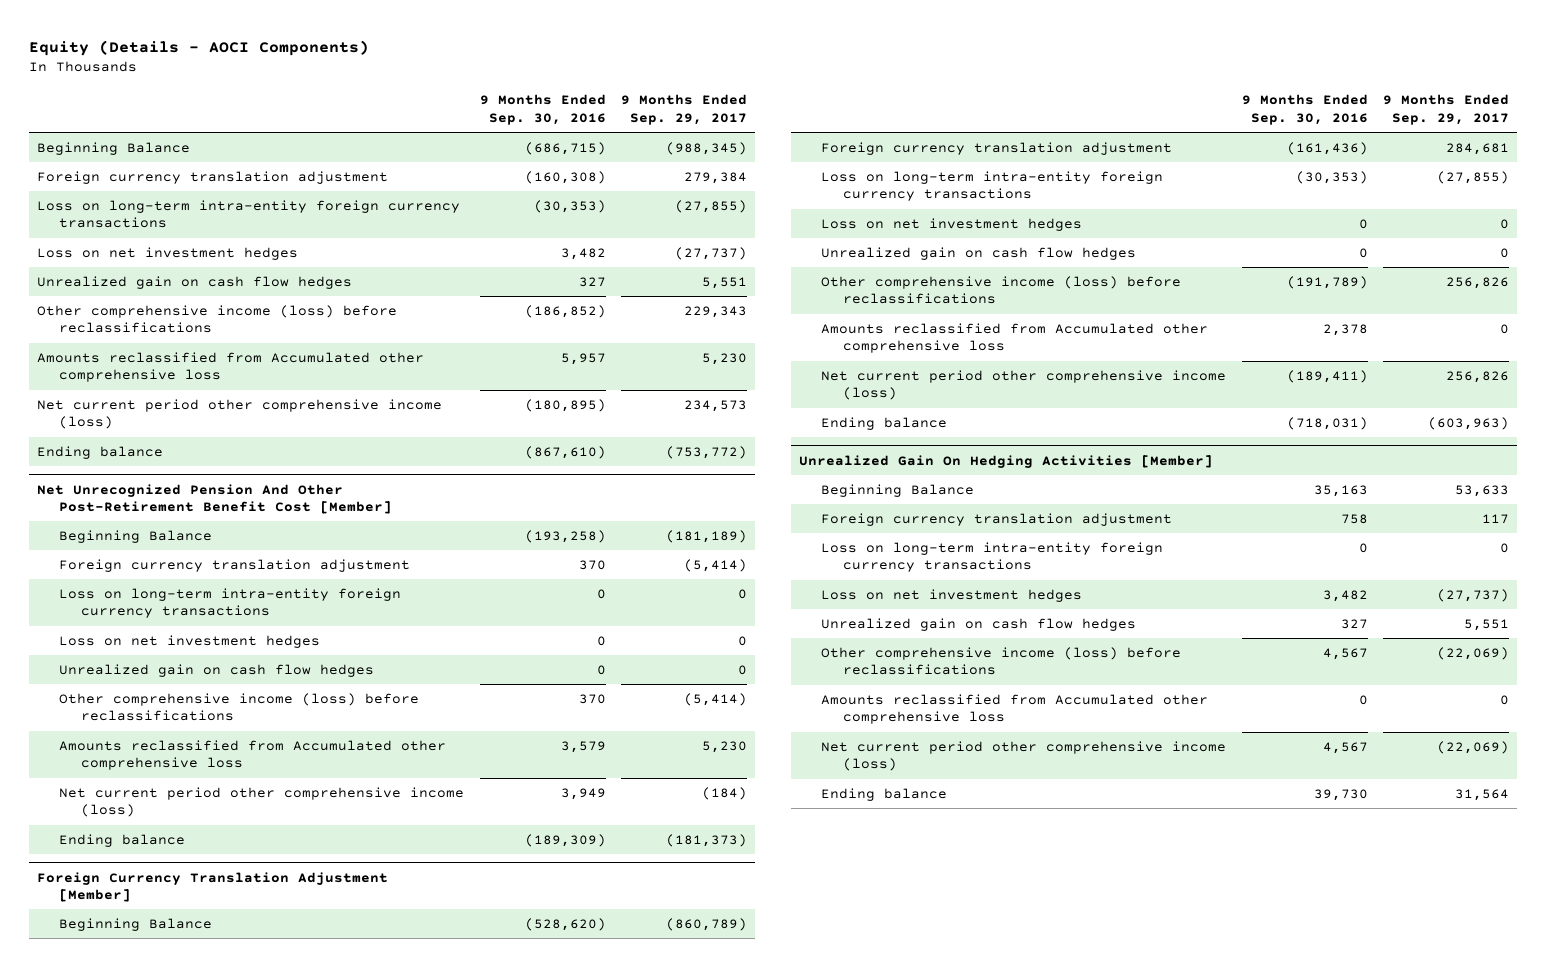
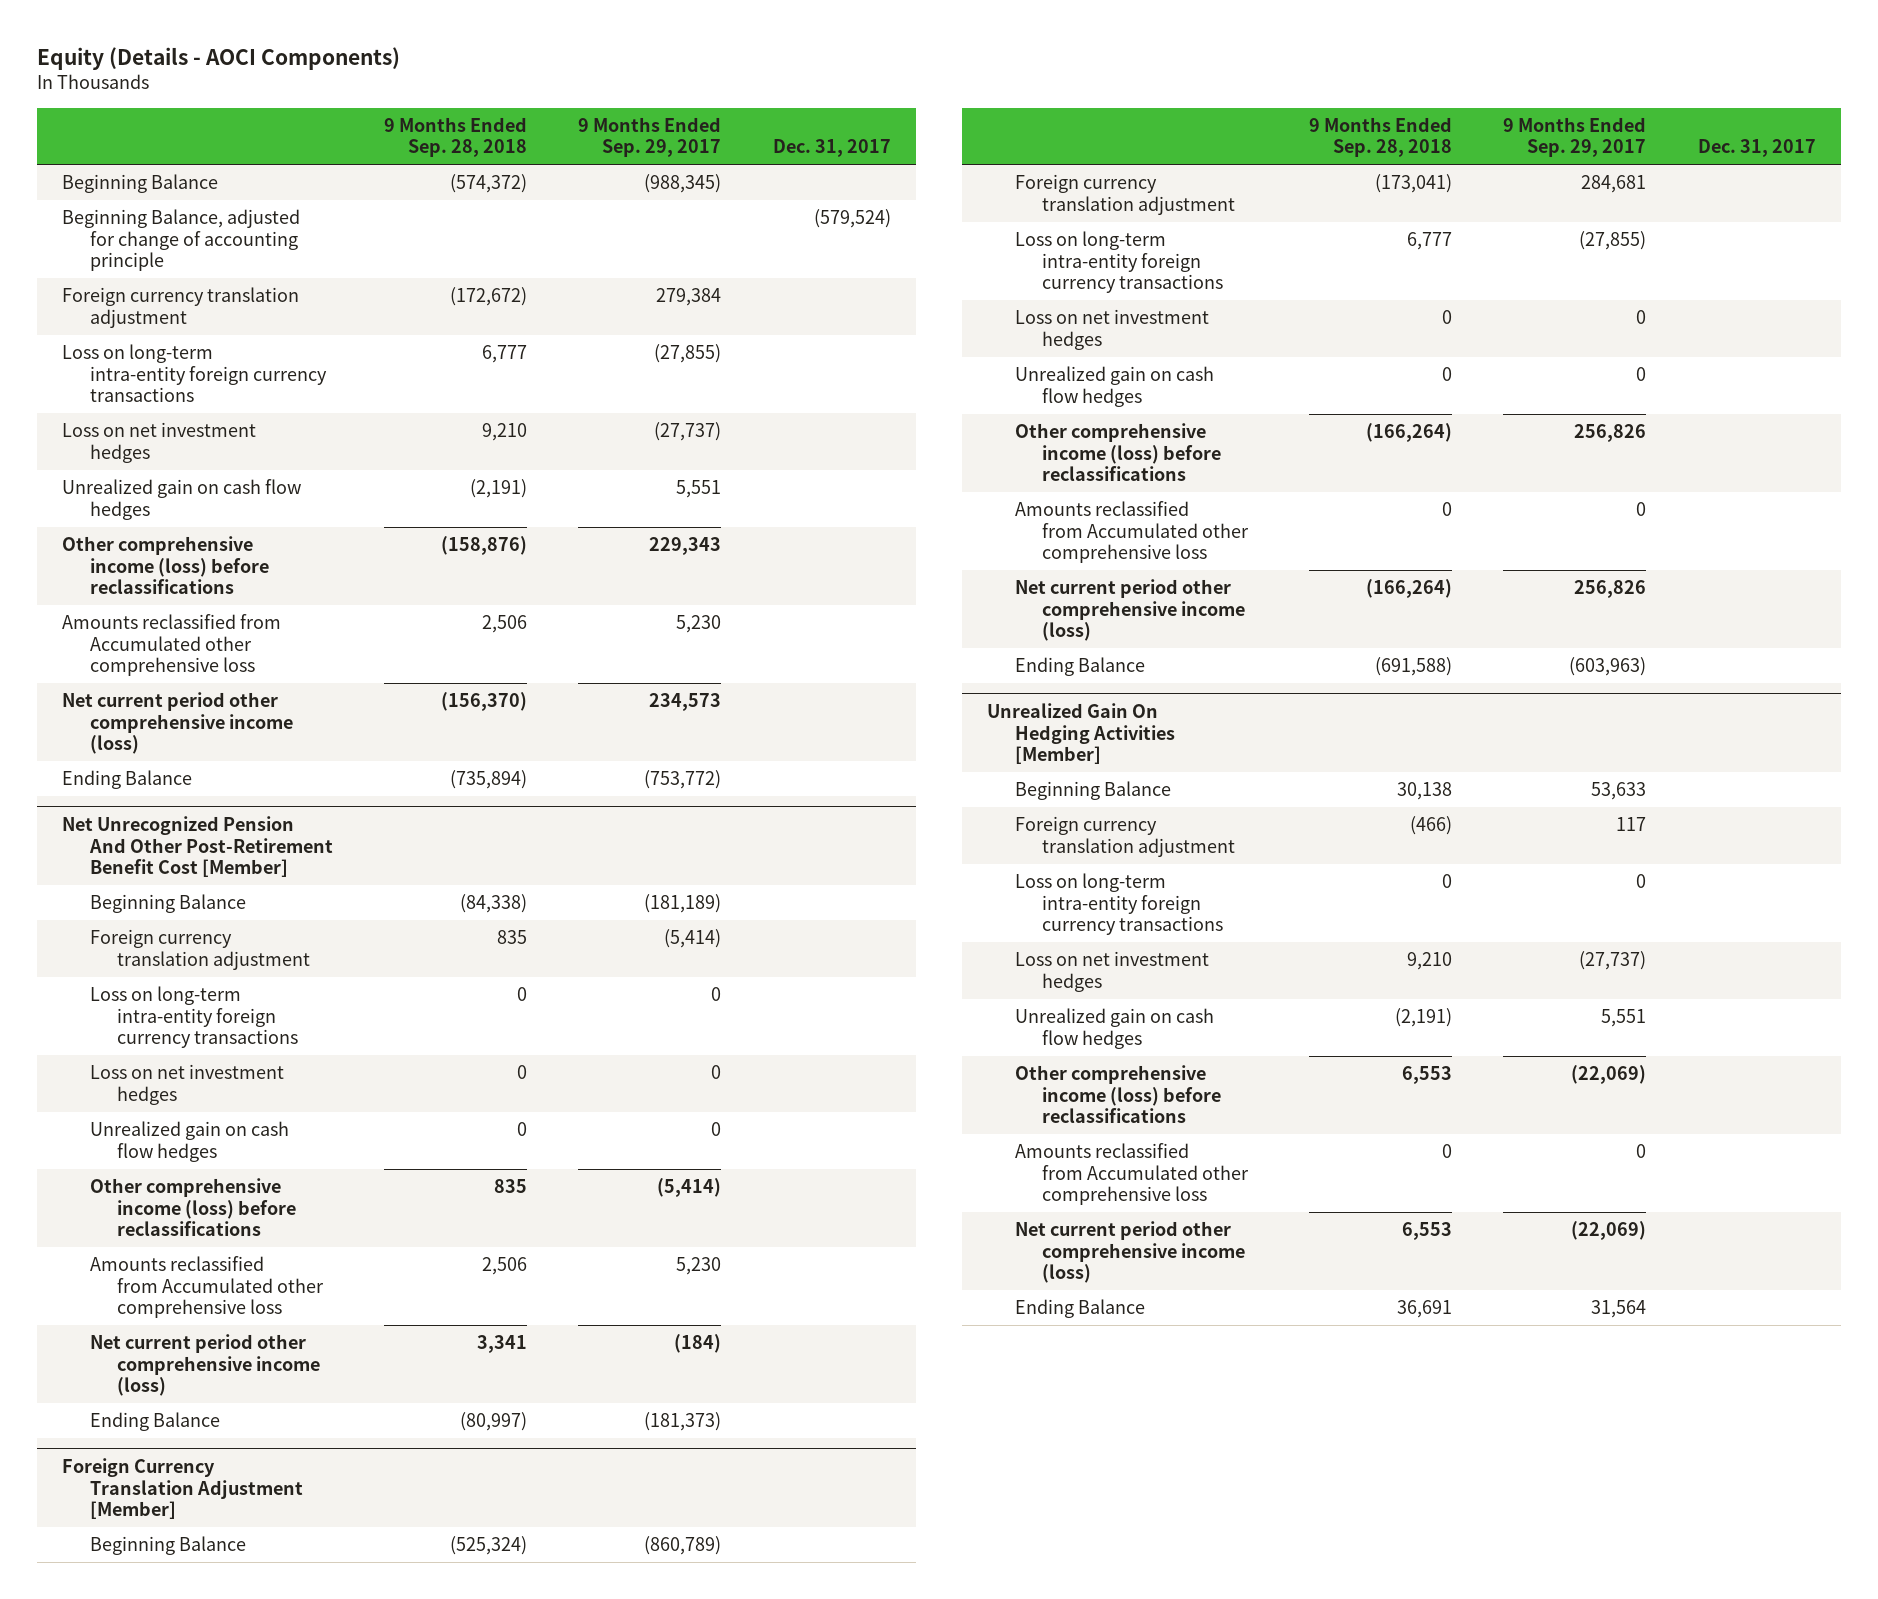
[479,94,606,125] 9 Months Ended Sep. 30, 2016 -> none
none -> [383,116,527,158] 9 Months Ended Sep. 28, 2018
none -> [772,139,891,158] Dec. 31, 2017
none -> [62,209,301,272] Beginning Balance, adjusted for change of accounting principle
[36,445,163,459] Ending balance -> [62,770,193,790] Ending Balance
[59,833,186,847] Ending balance -> [89,1412,220,1432] Ending Balance
[821,416,948,430] Ending balance -> [1014,657,1145,677] Ending Balance
[821,787,948,801] Ending balance -> [1014,1299,1145,1319] Ending Balance

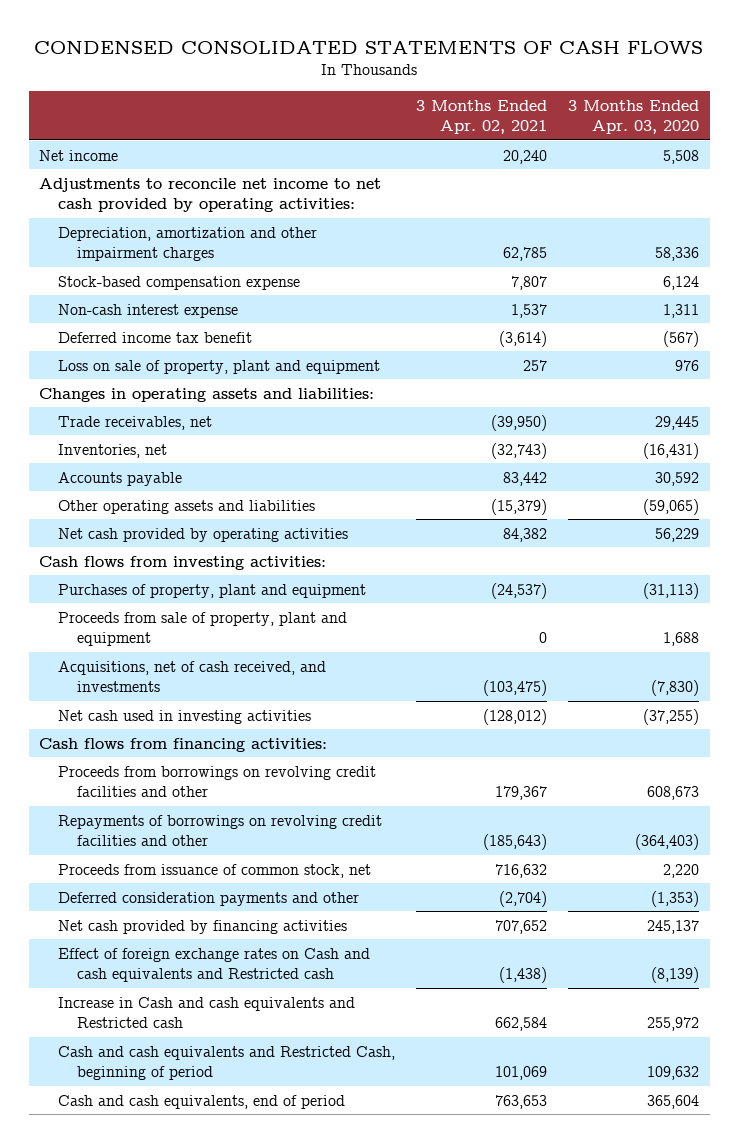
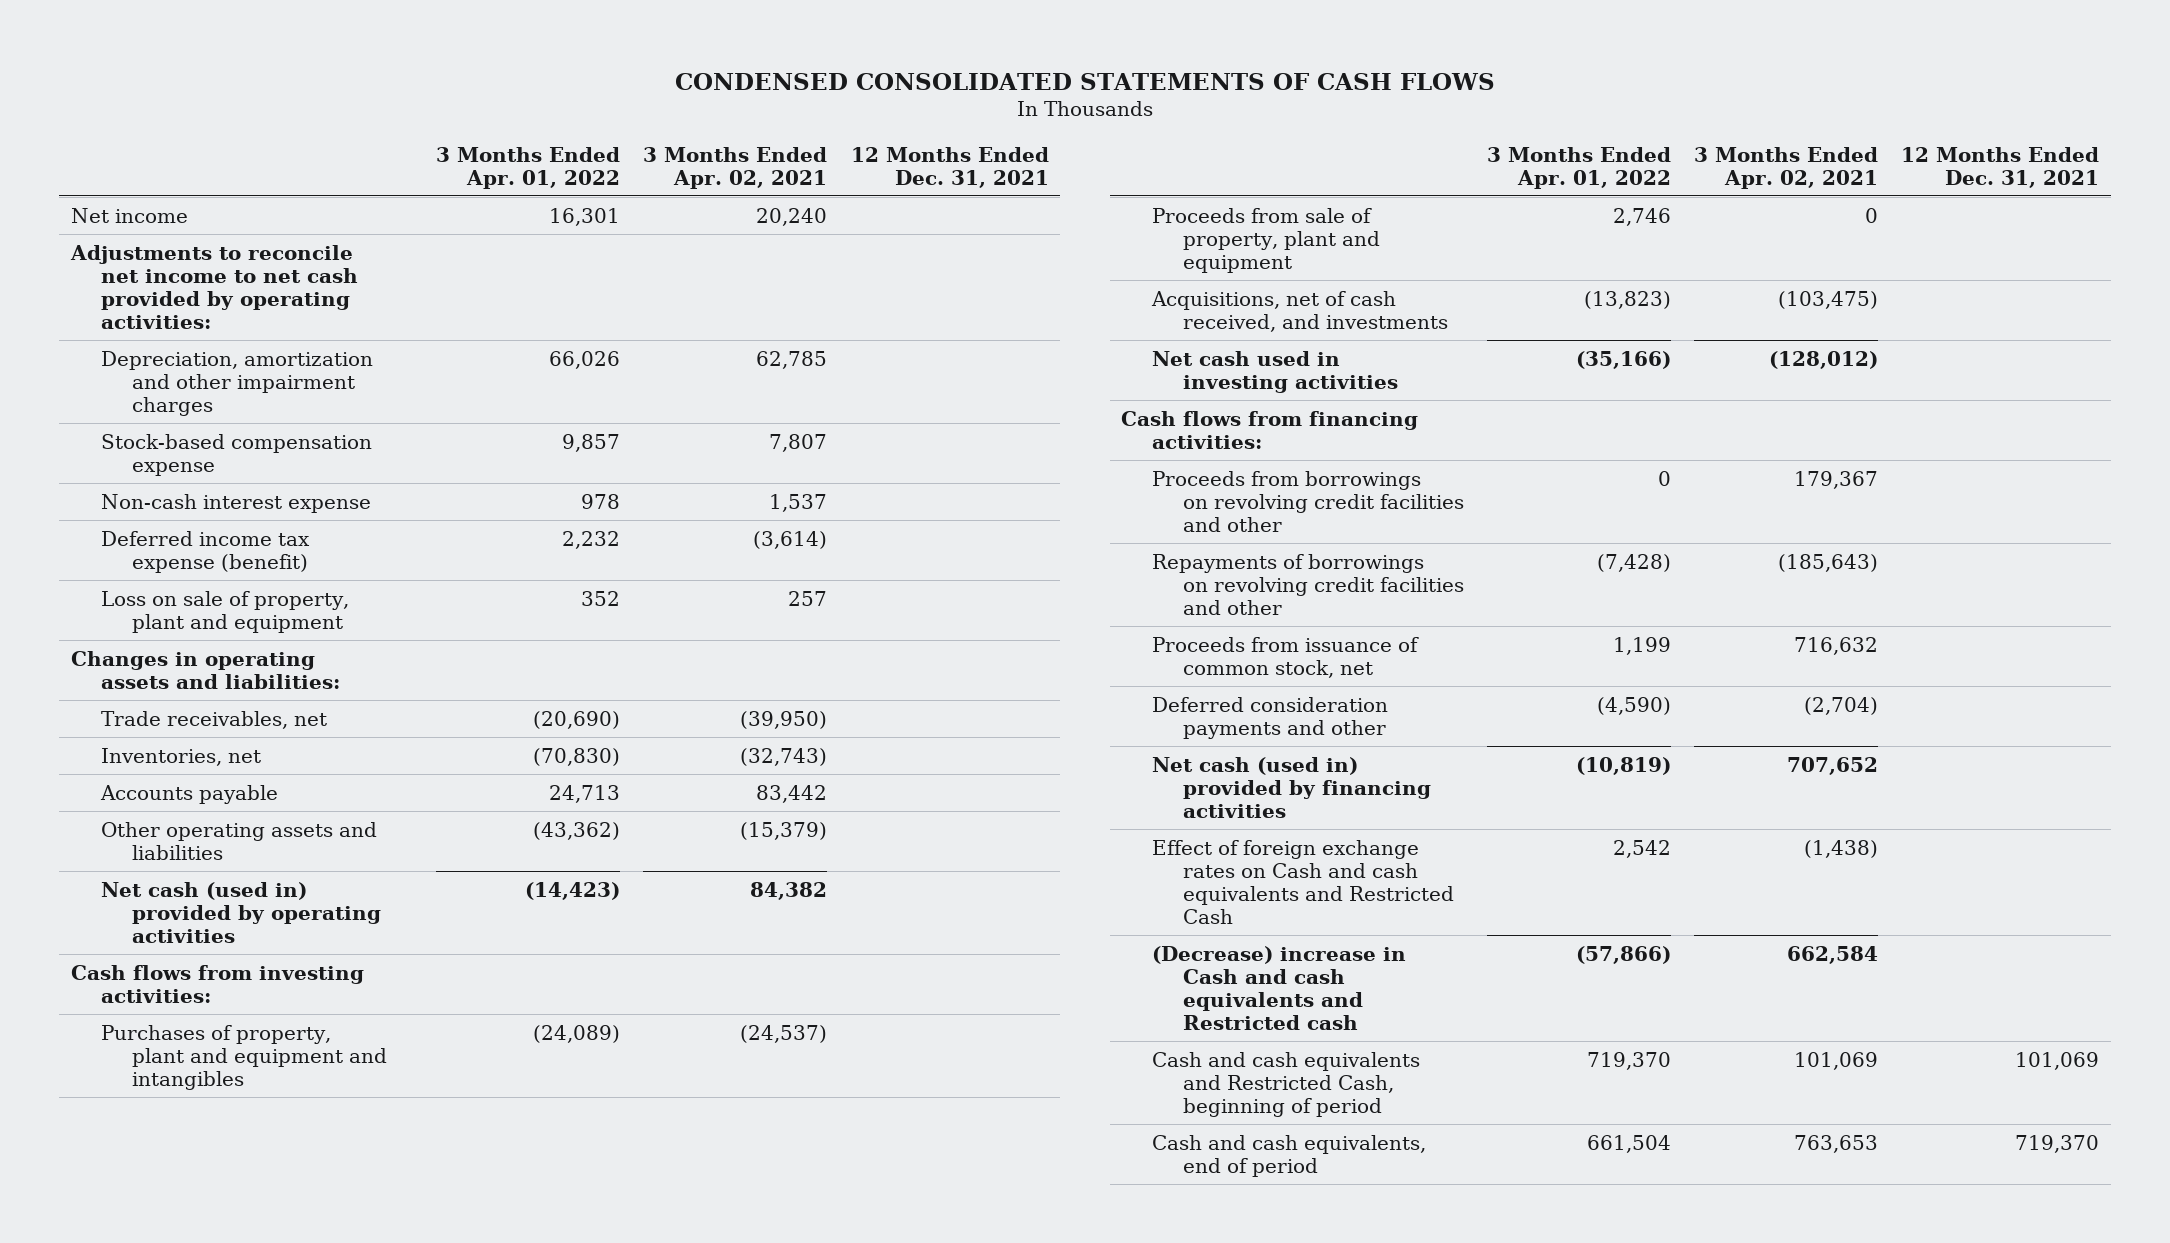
[568,99,700,135] 3 Months Ended Apr. 03, 2020 -> none
none -> [436,146,621,189] 3 Months Ended Apr. 01, 2022
none -> [850,146,1049,188] 12 Months Ended Dec. 31, 2021
[58,331,253,343] Deferred income tax benefit -> [101,530,311,573] Deferred income tax expense (benefit)
[58,527,349,542] Net cash provided by operating activities -> [101,881,382,943] Net cash (used in) provided by operating activities
[58,583,367,598] Purchases of property, plant and equipment -> [101,1024,388,1090] Purchases of property, plant and equipment and intangibles
[58,919,348,934] Net cash provided by financing activities -> [1152,756,1431,818] Net cash (used in) provided by financing activities
[58,947,371,982] Effect of foreign exchange rates on Cash and cash equivalents and Restricted cash -> [1152,839,1454,924] Effect of foreign exchange rates on Cash and cash equivalents and Restricted Cash
[58,996,356,1028] Increase in Cash and cash equivalents and Restricted cash -> [1152,945,1407,1030] (Decrease) increase in Cash and cash equivalents and Restricted cash

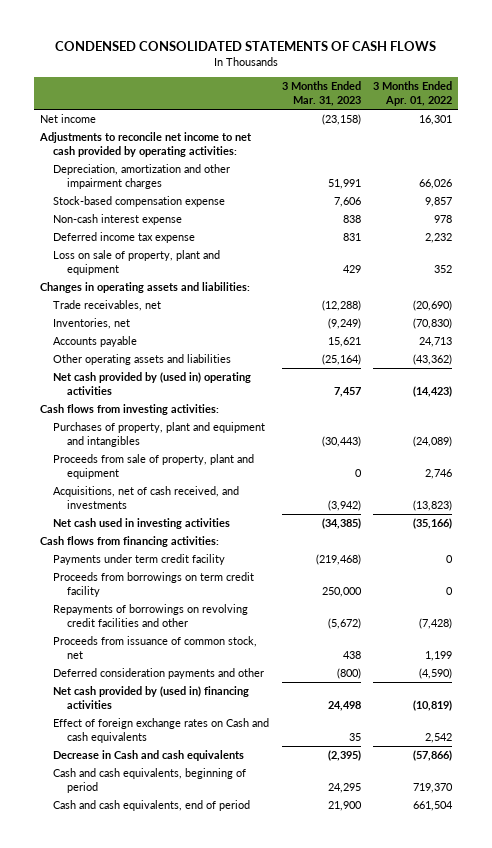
[643,146,828,189] 3 Months Ended Apr. 02, 2021 -> none
[850,146,1049,188] 12 Months Ended Dec. 31, 2021 -> none
none -> [281,81,361,107] 3 Months Ended Mar. 31, 2023
[101,530,311,573] Deferred income tax expense (benefit) -> [53,231,196,243] Deferred income tax expense
[101,881,382,943] Net cash (used in) provided by operating activities -> [53,371,252,395] Net cash provided by (used in) operating activities
none -> [53,553,226,565] Payments under term credit facility
[1152,470,1464,532] Proceeds from borrowings on revolving credit facilities and other -> [53,571,255,597] Proceeds from borrowings on term credit facility
[1152,756,1431,818] Net cash (used in) provided by financing activities -> [53,685,250,709] Net cash provided by (used in) financing activities
[1152,839,1454,924] Effect of foreign exchange rates on Cash and cash equivalents and Restricted Cash -> [53,717,270,743] Effect of foreign exchange rates on Cash and cash equivalents
[1152,945,1407,1030] (Decrease) increase in Cash and cash equivalents and Restricted cash -> [53,749,245,761] Decrease in Cash and cash equivalents
[1152,1051,1421,1117] Cash and cash equivalents and Restricted Cash, beginning of period -> [53,767,247,793] Cash and cash equivalents, beginning of period

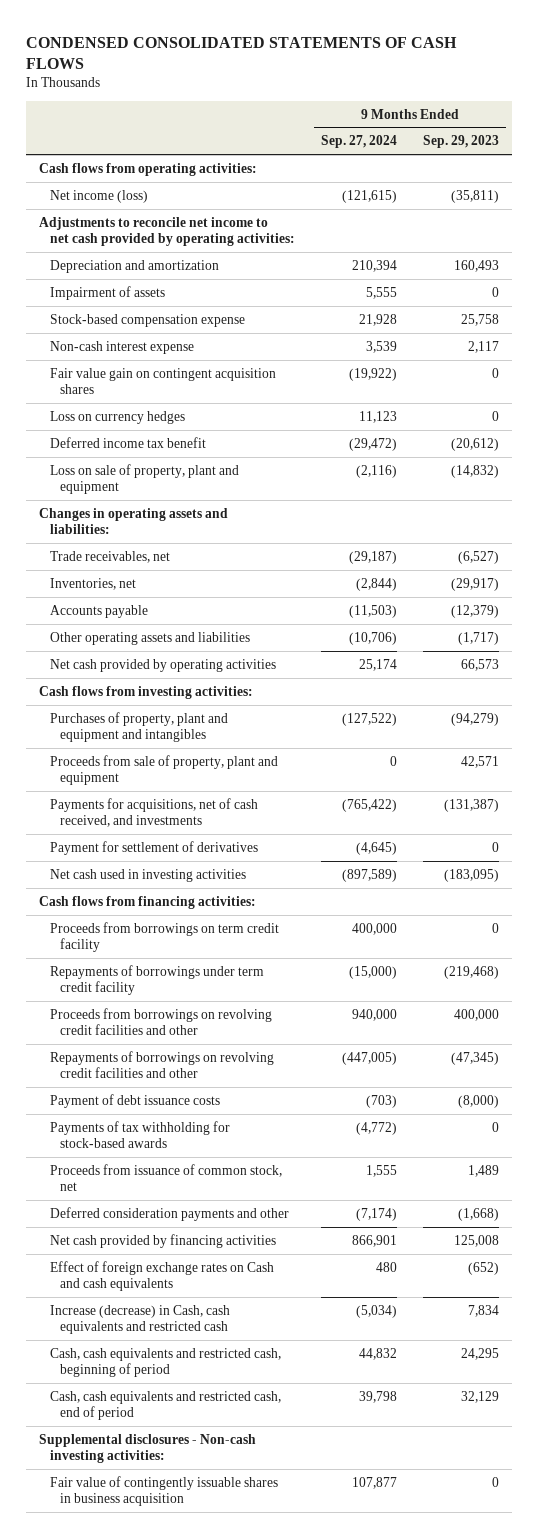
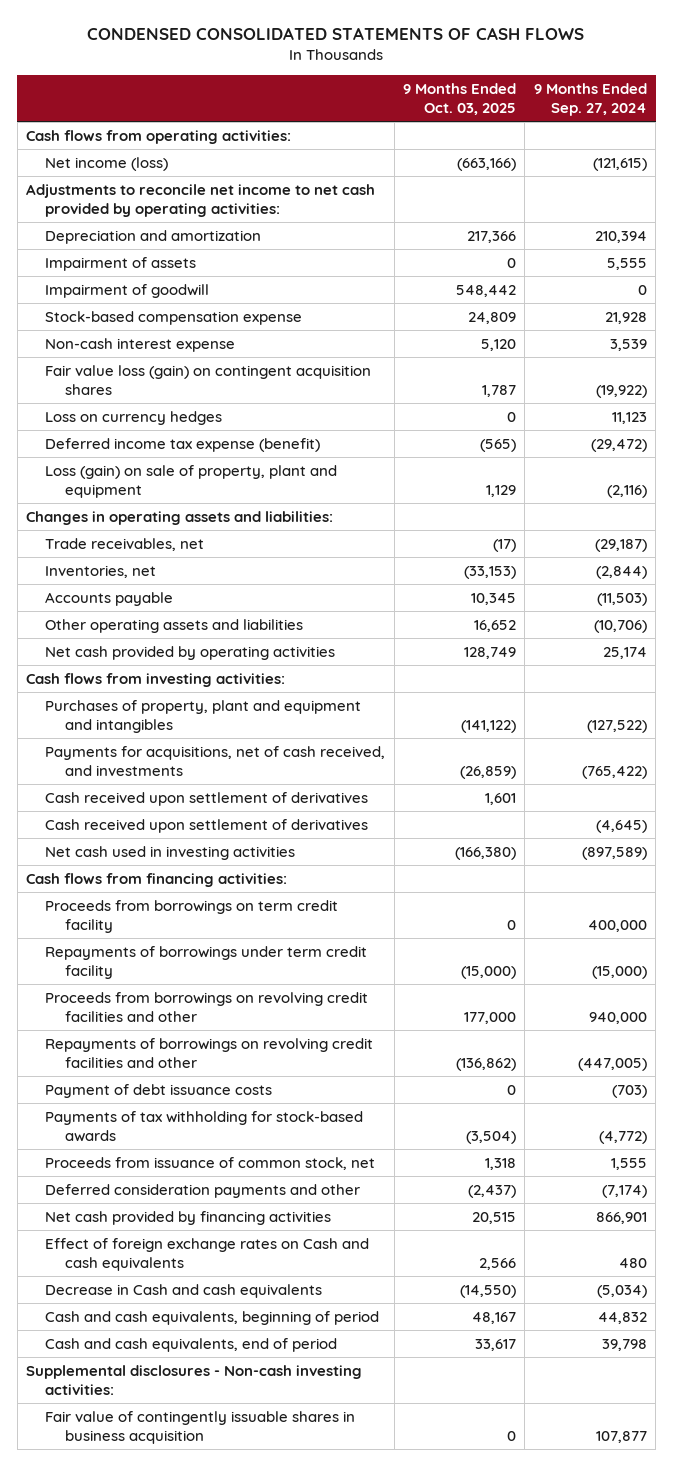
[423,135,500,149] Sep. 29, 2023 -> none
none -> [403,83,517,115] 9 Months Ended Oct. 03, 2025
none -> [45,283,210,298] Impairment of goodwill
[49,367,276,395] Fair value gain on contingent acquisition shares -> [45,364,372,395] Fair value loss (gain) on contingent acquisition shares
[49,436,206,448] Deferred income tax benefit -> [45,437,321,452] Deferred income tax expense (benefit)
[49,463,239,495] Loss on sale of property, plant and equipment -> [45,464,338,498] Loss (gain) on sale of property, plant and equipment
[49,754,278,786] Proceeds from sale of property, plant and equipment -> none
none -> [45,791,369,806] Cash received upon settlement of derivatives
[49,840,258,855] Payment for settlement of derivatives -> [45,818,369,833] Cash received upon settlement of derivatives
[49,1304,230,1335] Increase (decrease) in Cash, cash equivalents and restricted cash -> [45,1283,323,1298] Decrease in Cash and cash equivalents
[49,1347,281,1378] Cash, cash equivalents and restricted cash, beginning of period -> [45,1310,380,1325] Cash and cash equivalents, beginning of period
[49,1390,281,1421] Cash, cash equivalents and restricted cash, end of period -> [45,1337,338,1352] Cash and cash equivalents, end of period

